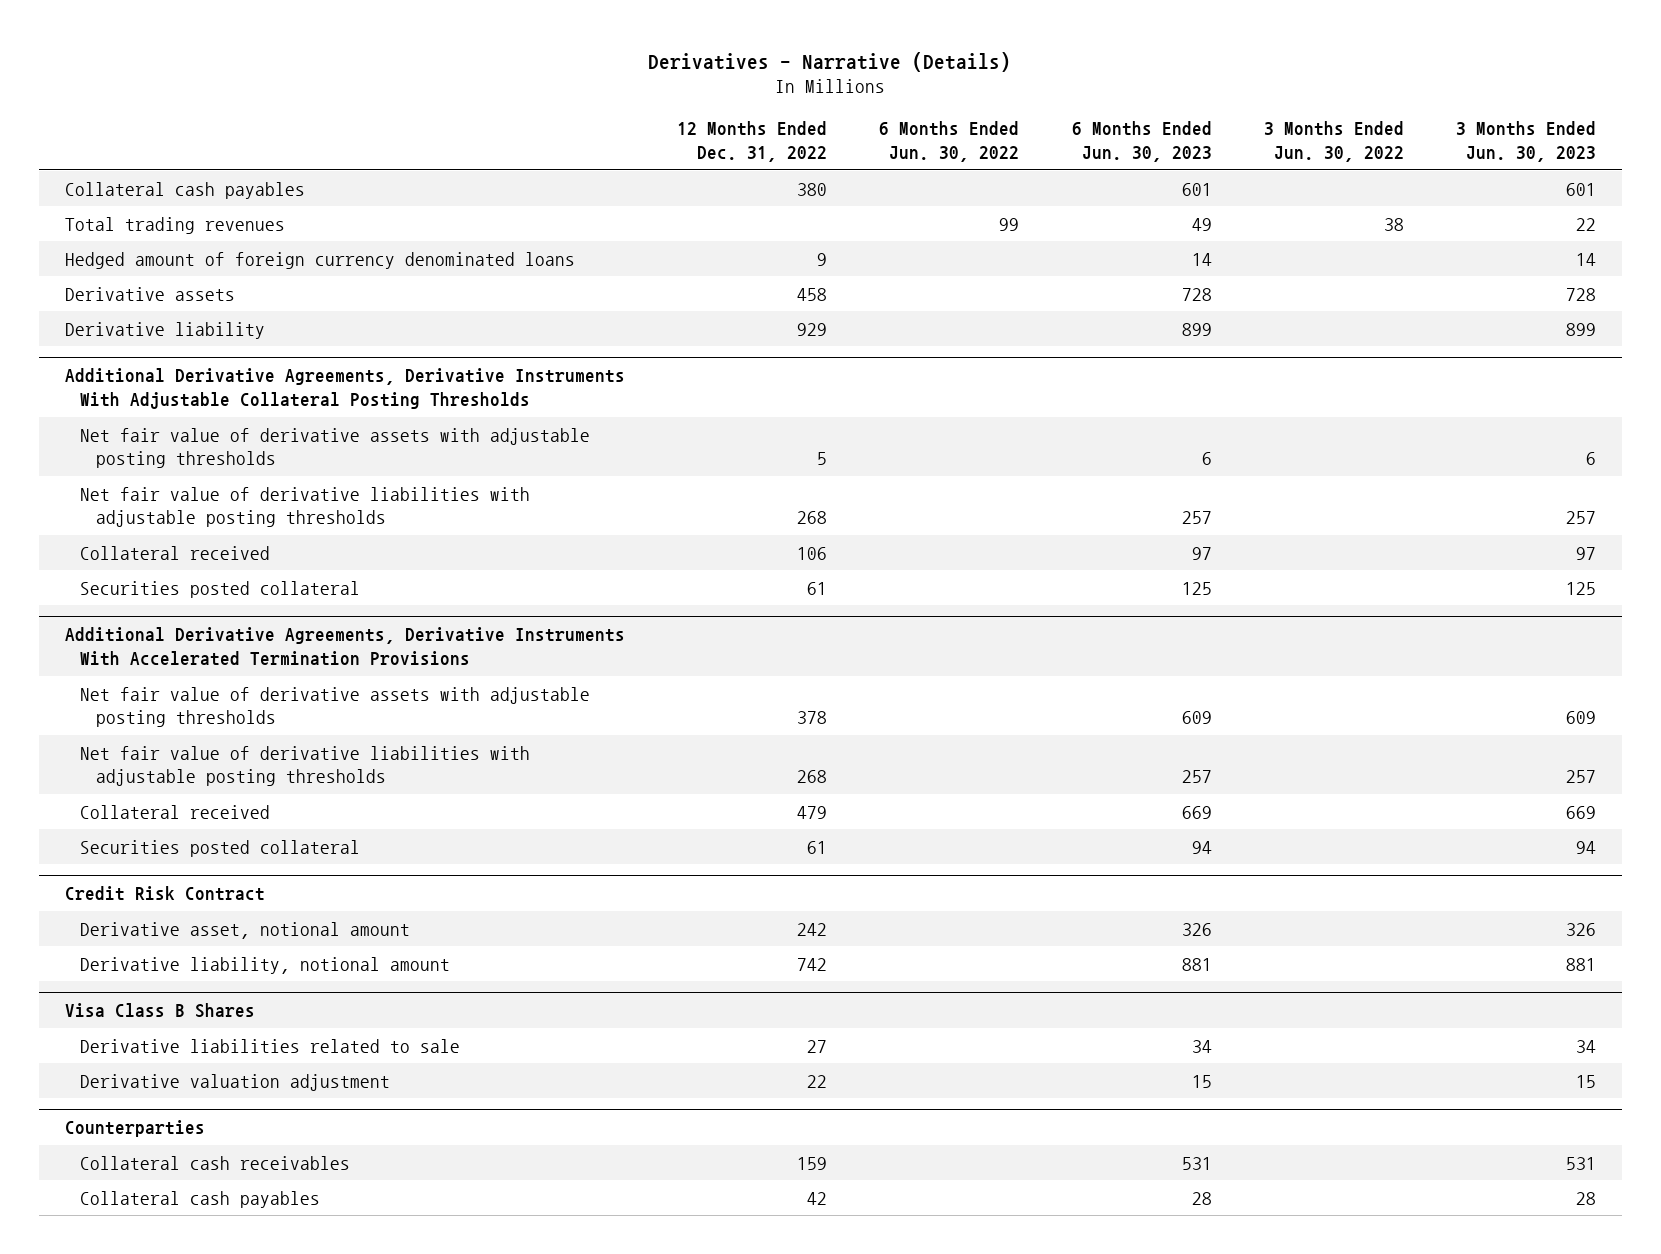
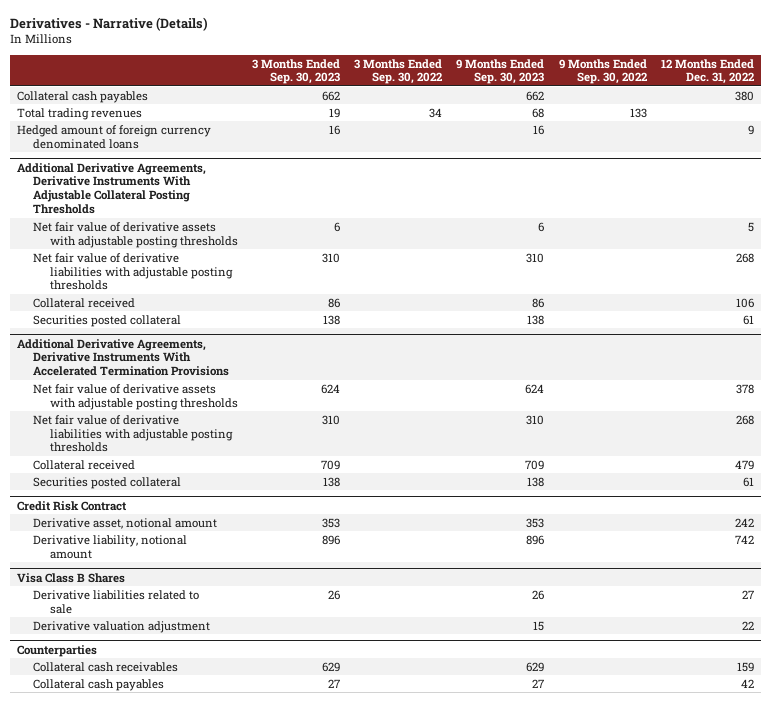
[879,121,1020,162] 6 Months Ended Jun. 30, 2022 -> none
[1071,121,1212,162] 6 Months Ended Jun. 30, 2023 -> none
[1263,121,1404,162] 3 Months Ended Jun. 30, 2022 -> none
[1455,121,1596,162] 3 Months Ended Jun. 30, 2023 -> none
none -> [252,58,341,85] 3 Months Ended Sep. 30, 2023
none -> [354,58,443,85] 3 Months Ended Sep. 30, 2022
none -> [456,58,545,85] 9 Months Ended Sep. 30, 2023
none -> [558,58,647,85] 9 Months Ended Sep. 30, 2022
[65,286,236,301] Derivative assets -> none
[65,321,266,339] Derivative liability -> none

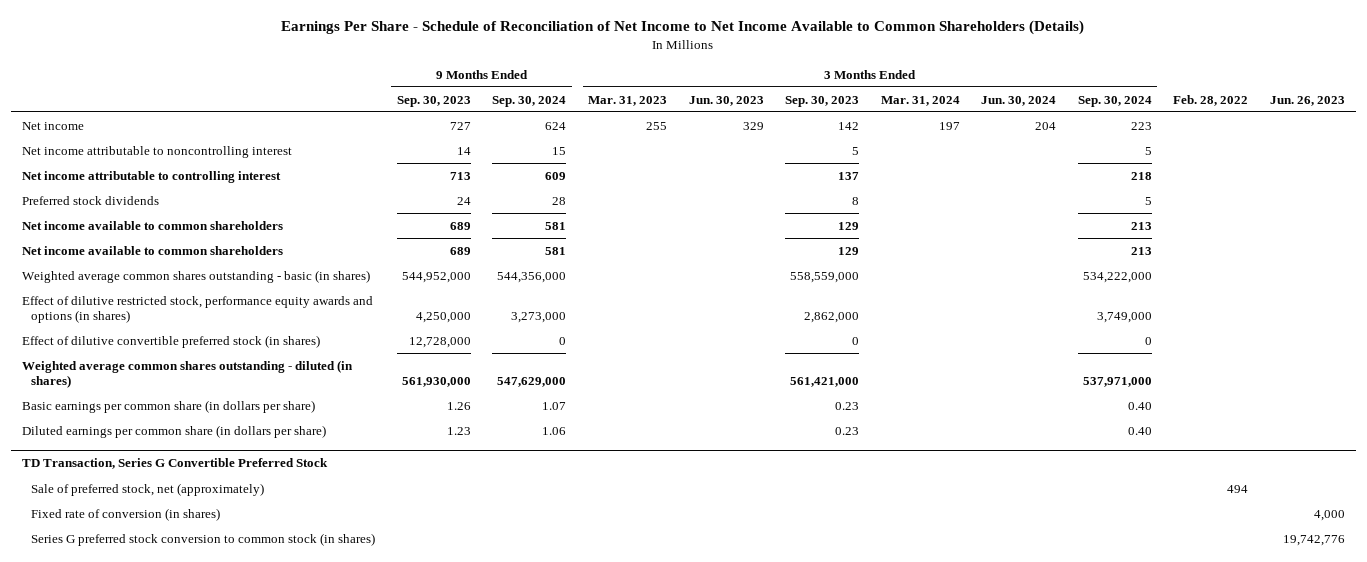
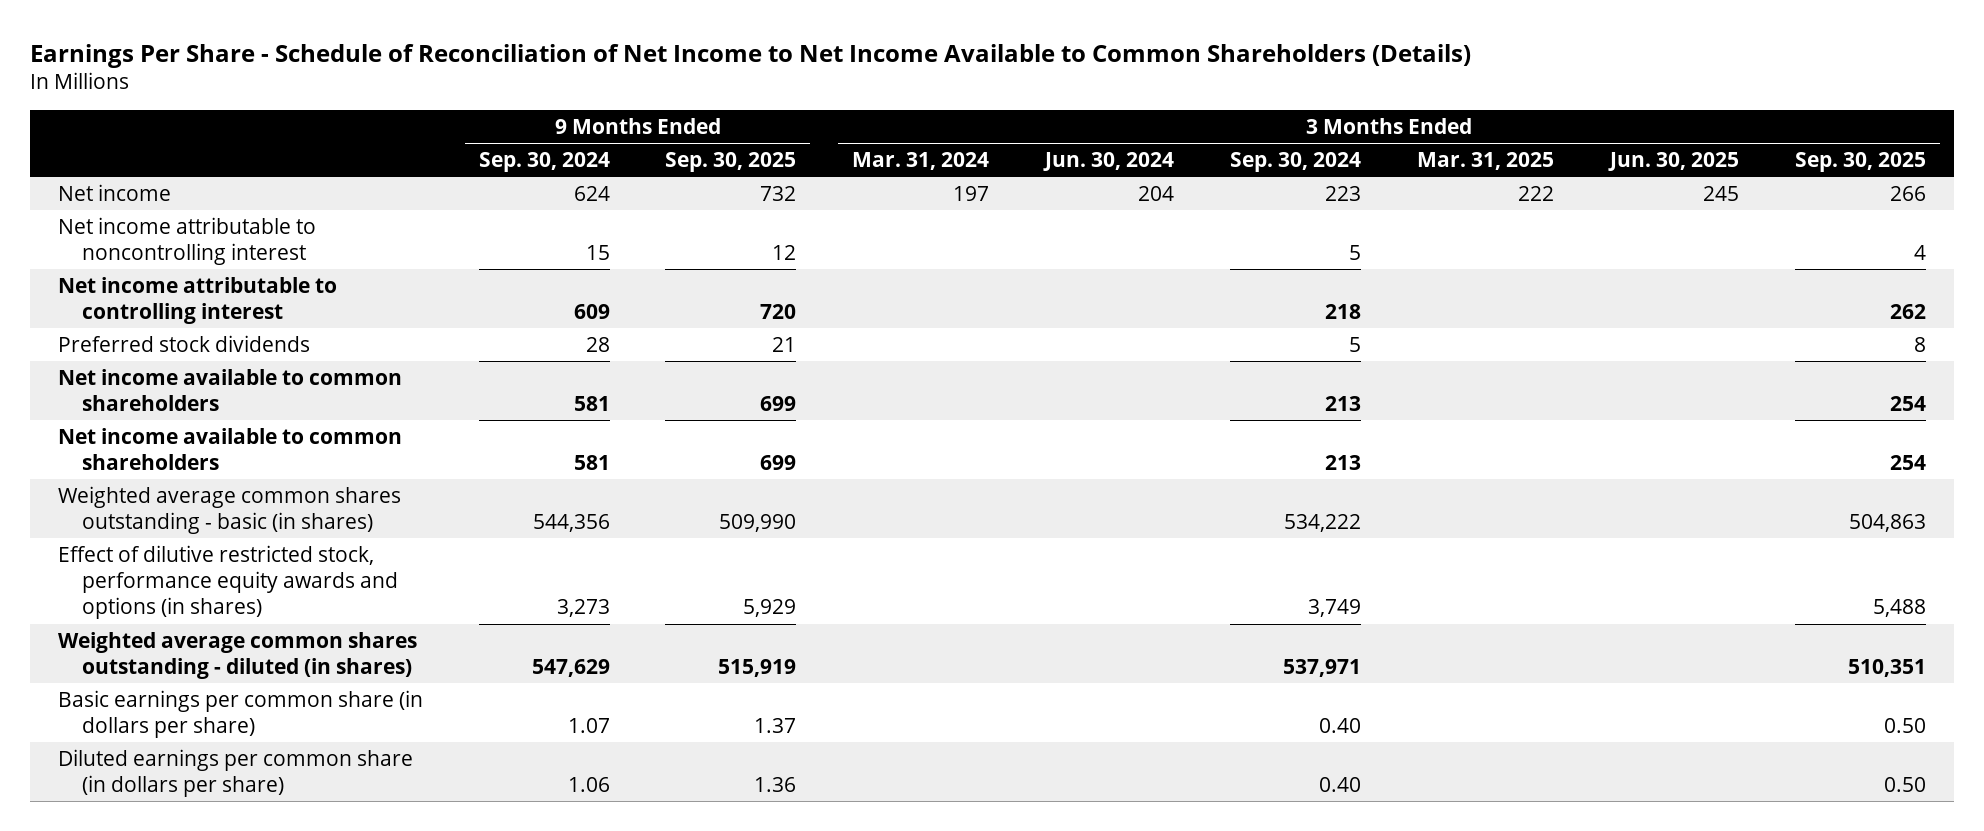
[396,95,471,107] Sep. 30, 2023 -> none
[587,95,667,106] Mar. 31, 2023 -> none
[688,95,764,106] Jun. 30, 2023 -> none
[785,95,860,107] Sep. 30, 2023 -> none
[1173,94,1249,106] Feb. 28, 2022 -> none
[1269,95,1345,106] Jun. 26, 2023 -> none
none -> [665,152,797,173] Sep. 30, 2025
none -> [1417,152,1555,171] Mar. 31, 2025
none -> [1608,152,1740,172] Jun. 30, 2025
none -> [1795,152,1927,173] Sep. 30, 2025
[21,334,320,348] Effect of dilutive convertible preferred stock (in shares) -> none
[497,271,567,283] 544,356,000 -> [532,514,610,533] 544,356
[1082,271,1152,283] 534,222,000 -> [1284,514,1362,533] 534,222
[511,312,567,324] 3,273,000 -> [556,599,610,618] 3,273
[1096,312,1152,324] 3,749,000 -> [1308,599,1362,618] 3,749
[497,377,567,388] 547,629,000 -> [531,659,610,678] 547,629
[1082,377,1152,388] 537,971,000 -> [1283,659,1362,678] 537,971
[21,458,328,470] TD Transaction, Series G Convertible Preferred Stock -> none
[31,482,265,496] Sale of preferred stock, net (approximately) -> none
[31,507,221,521] Fixed rate of conversion (in shares) -> none
[31,532,376,546] Series G preferred stock conversion to common stock (in shares) -> none

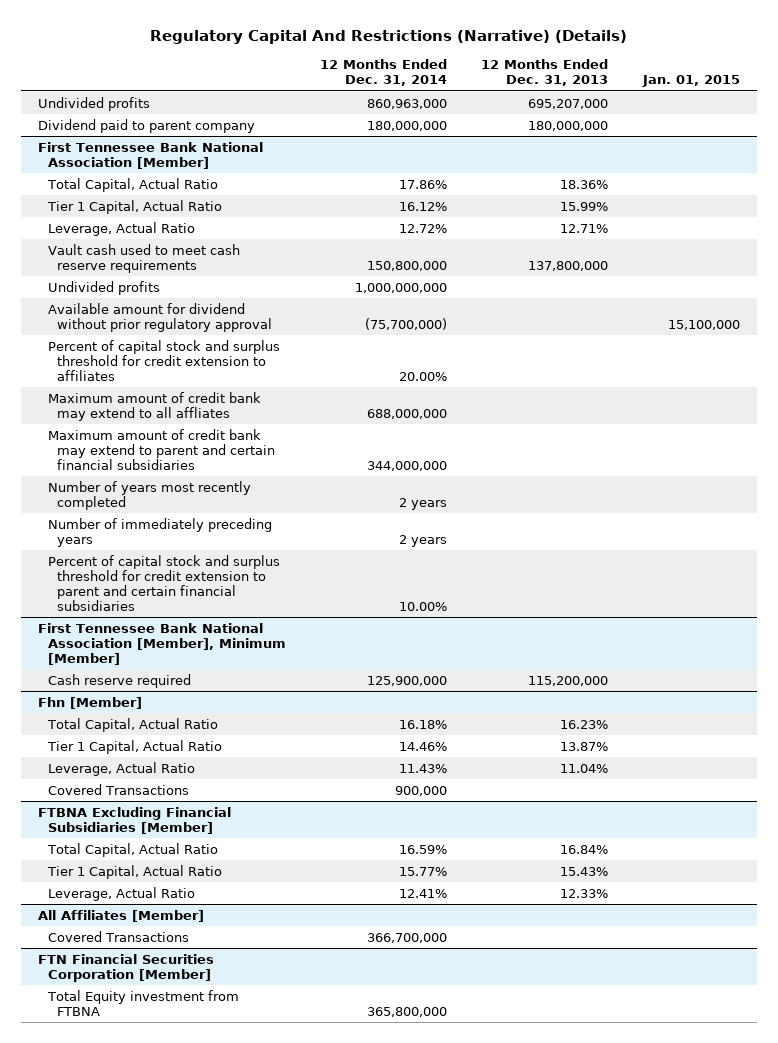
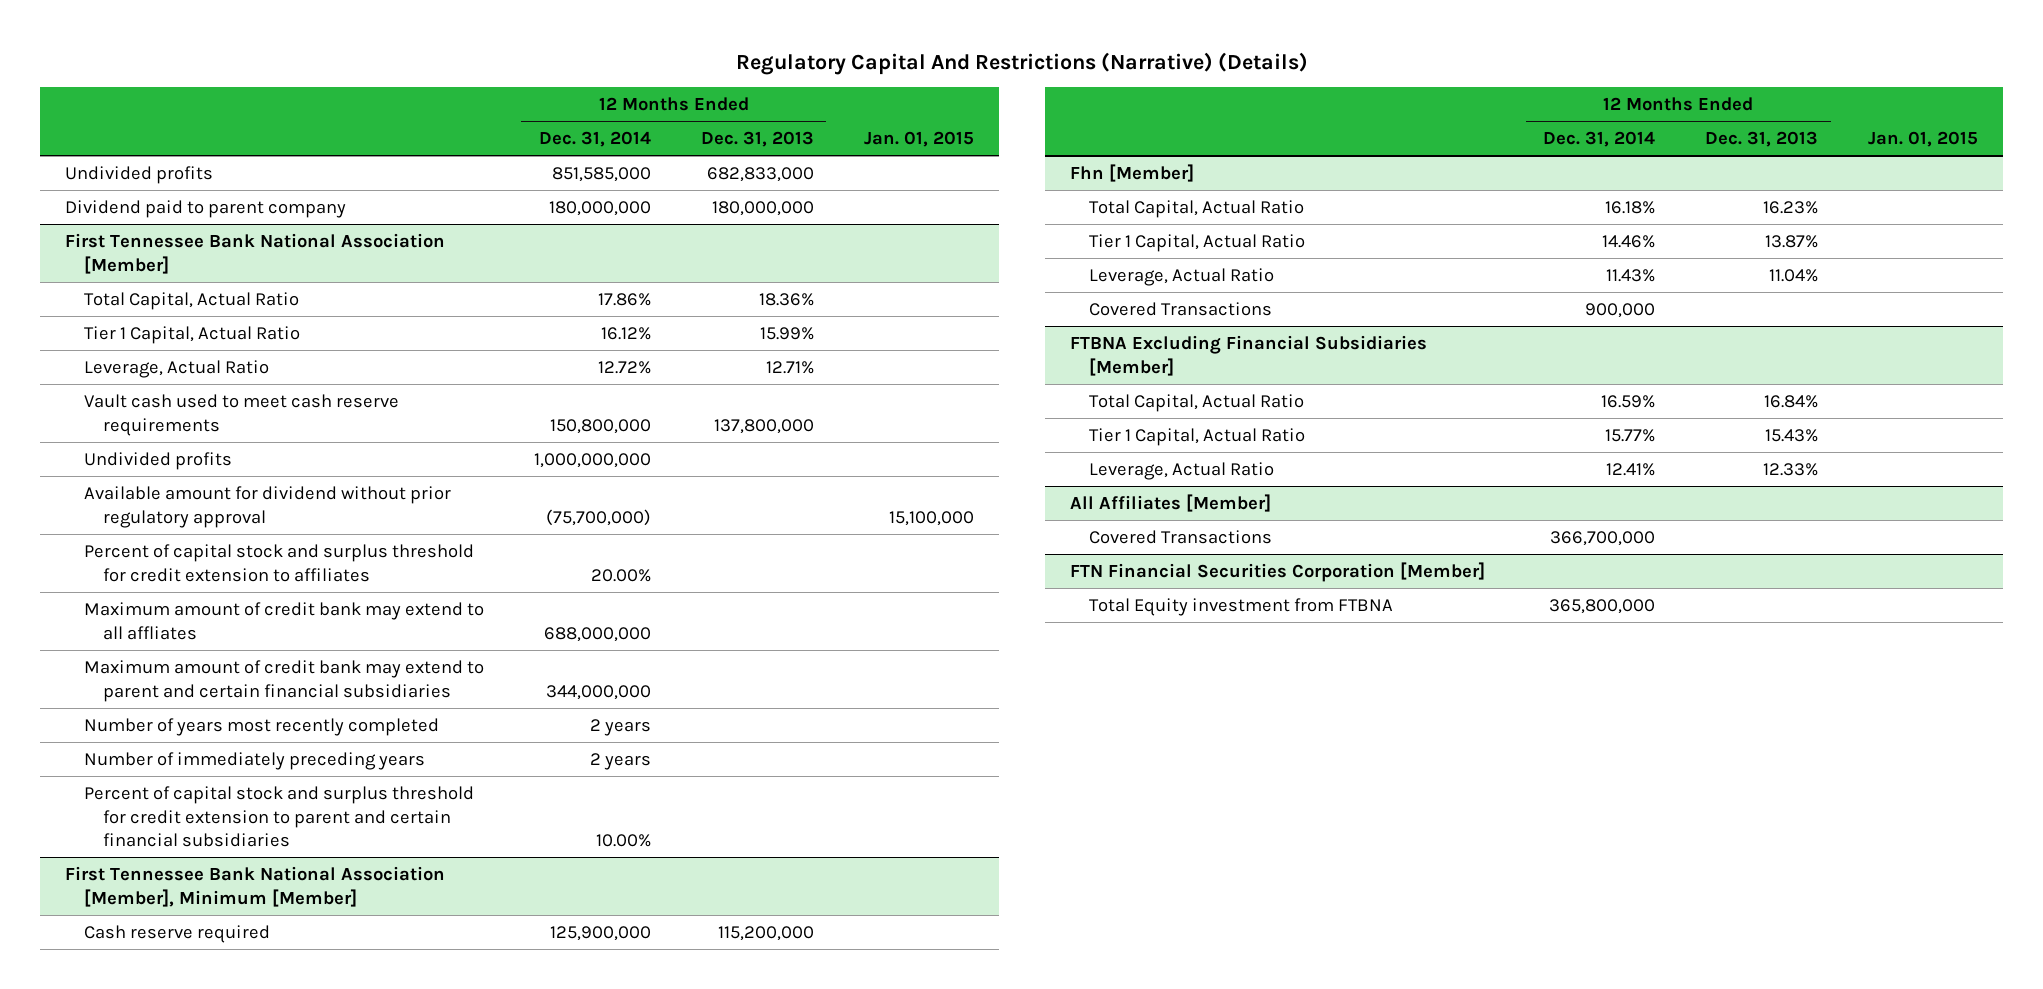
[367,98,448,109] 860,963,000 -> [551,166,651,182] 851,585,000
[528,98,609,109] 695,207,000 -> [706,166,814,182] 682,833,000

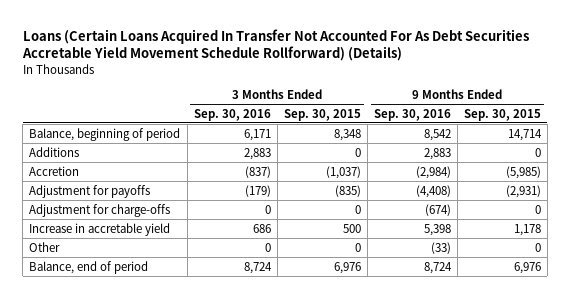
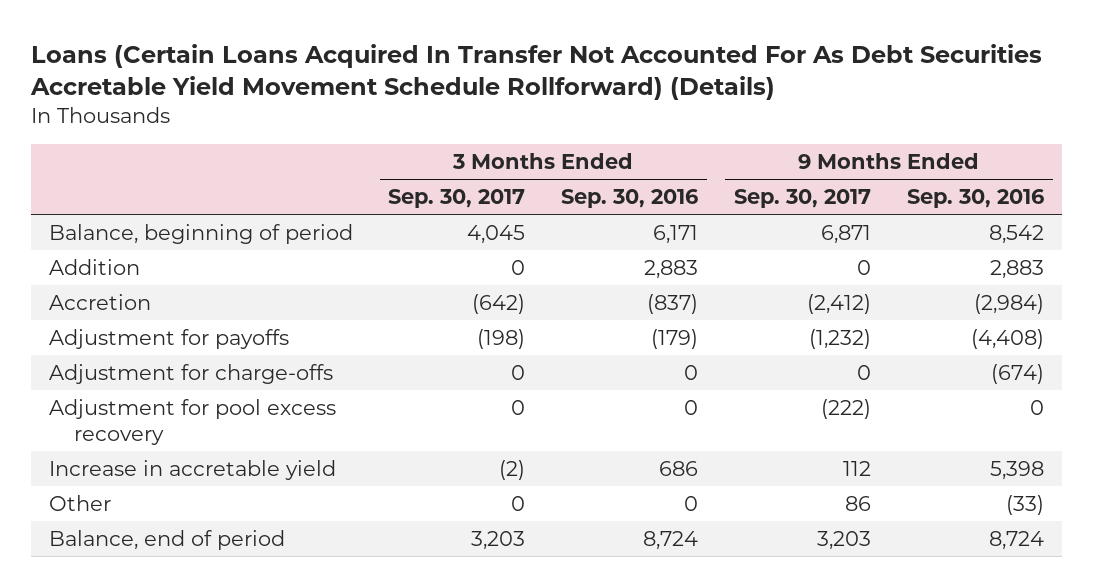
[283,108,361,121] Sep. 30, 2015 -> none
[463,108,541,121] Sep. 30, 2015 -> none
none -> [388,189,526,209] Sep. 30, 2017
none -> [734,189,872,209] Sep. 30, 2017
[29,146,80,157] Additions -> [48,258,140,275] Addition
none -> [48,398,336,446] Adjustment for pool excess recovery

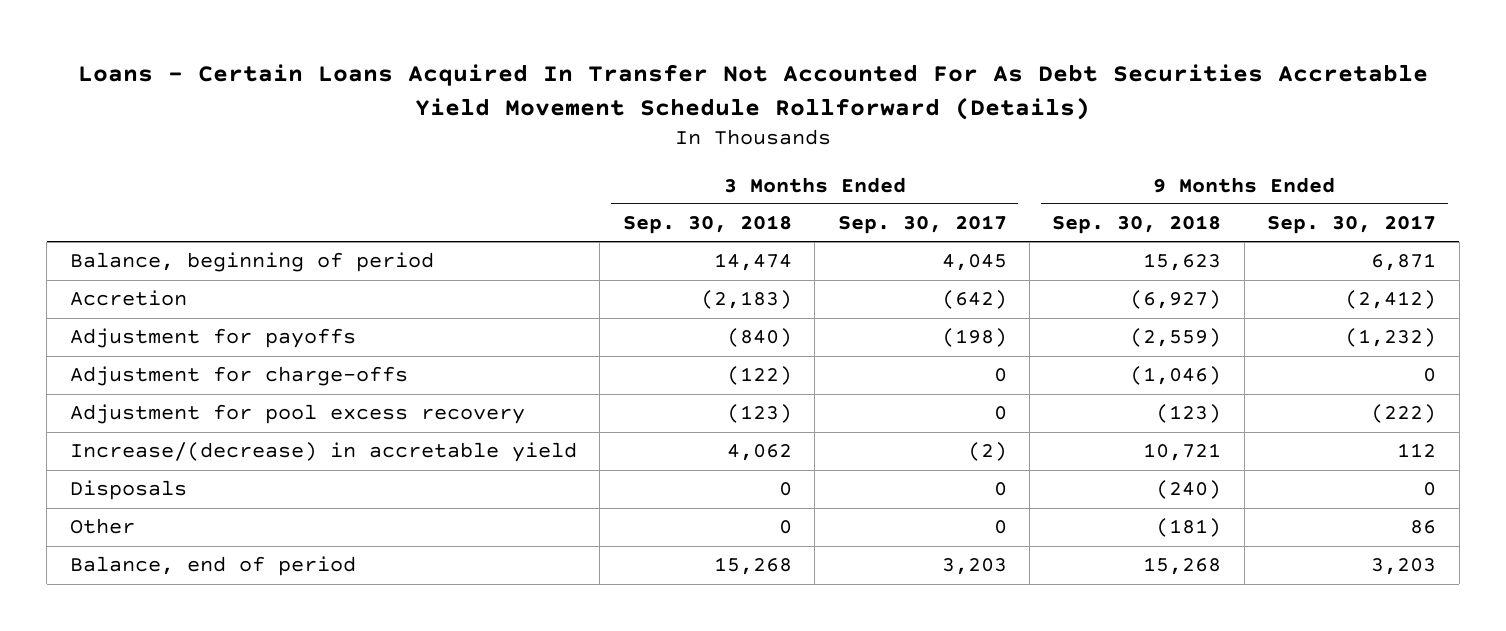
[29,43,1042,101] Loans (Certain Loans Acquired In Transfer Not Accounted For As Debt Securities Accretable Yield Movement Schedule Rollforward) (Details) -> [78,63,1429,120] Loans - Certain Loans Acquired In Transfer Not Accounted For As Debt Securities Accretable Yield Movement Schedule Rollforward (Details)
[561,189,699,209] Sep. 30, 2016 -> none
[907,189,1045,209] Sep. 30, 2016 -> none
none -> [622,215,792,235] Sep. 30, 2018
none -> [1052,215,1222,235] Sep. 30, 2018
[48,258,140,275] Addition -> none
[48,459,336,480] Increase in accretable yield -> [69,442,577,463] Increase/(decrease) in accretable yield
none -> [69,480,187,501] Disposals

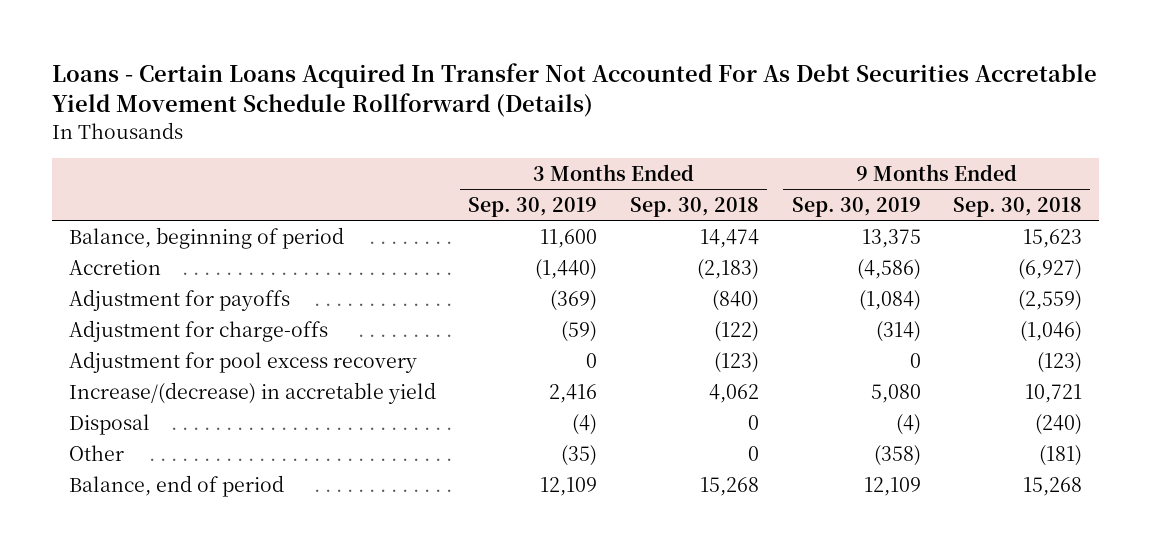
[837,215,1007,235] Sep. 30, 2017 -> none
[1267,215,1437,235] Sep. 30, 2017 -> none
none -> [468,196,598,217] Sep. 30, 2019
none -> [791,196,921,217] Sep. 30, 2019
[69,480,187,501] Disposals -> [68,413,150,435] Disposal

